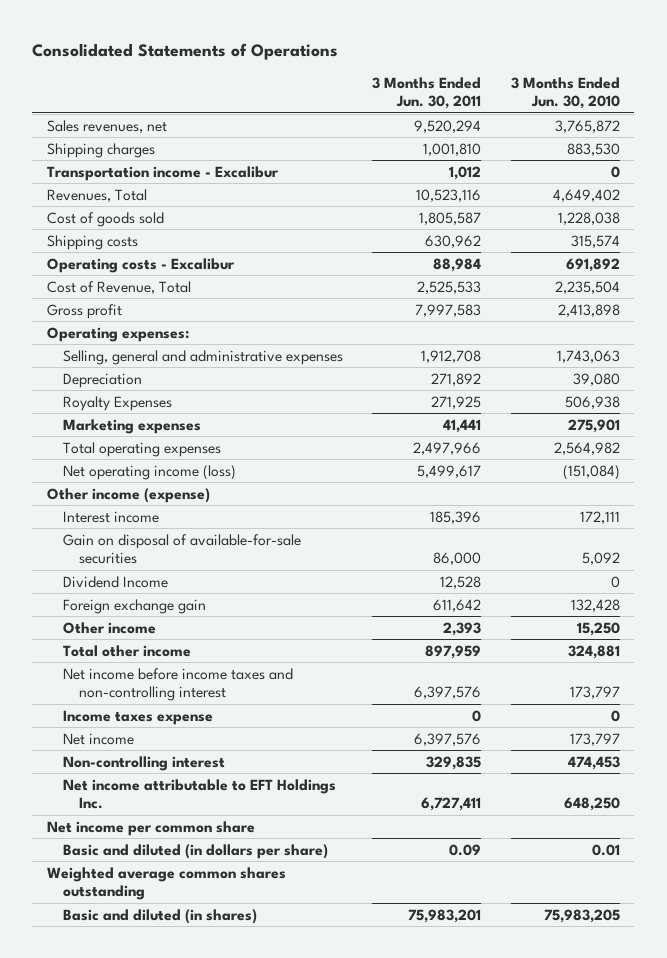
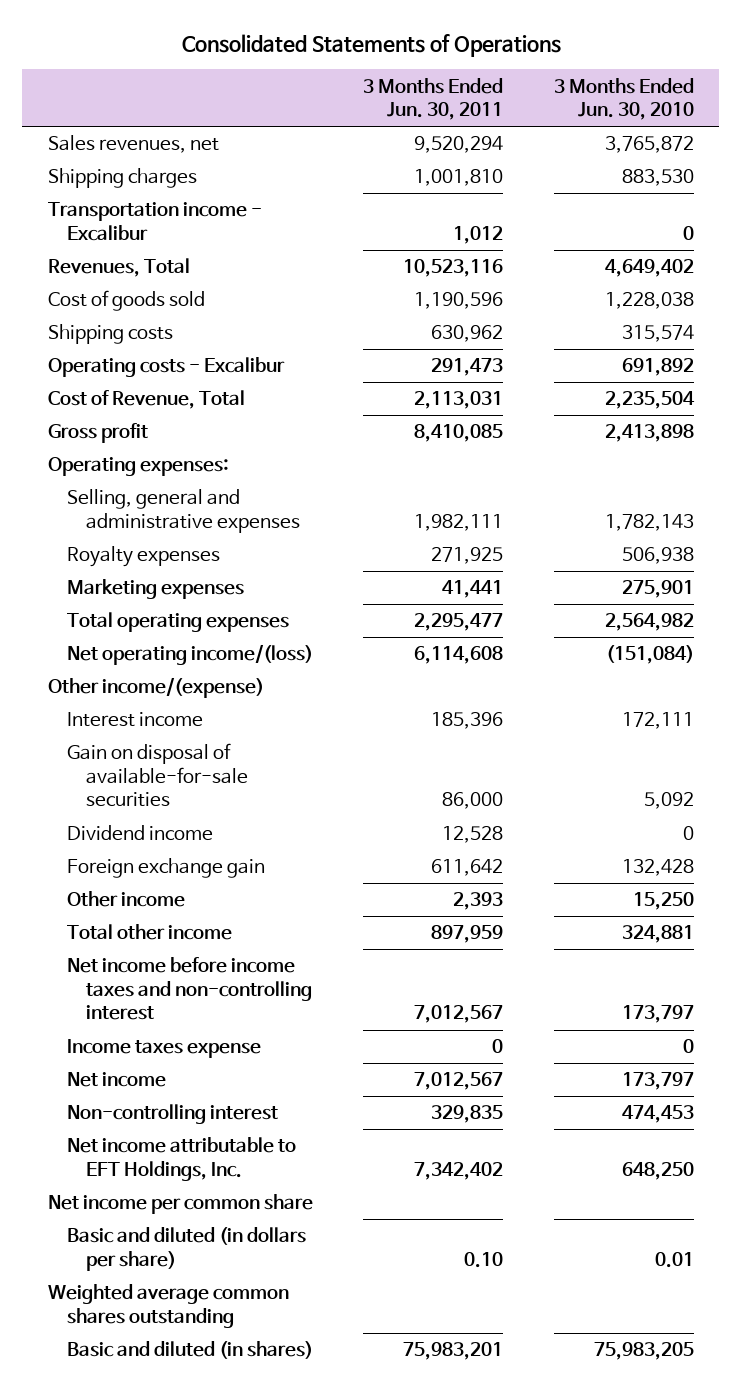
[419,211,482,225] 1,805,587 -> [414,292,504,310] 1,190,596
[433,257,482,272] 88,984 -> [431,358,504,377] 291,473
[417,280,482,294] 2,525,533 -> [414,391,504,410] 2,113,031
[415,303,482,317] 7,997,583 -> [414,424,504,443] 8,410,085
[63,372,143,388] Depreciation -> none
[421,349,482,363] 1,912,708 -> [414,513,504,531] 1,982,111
[556,349,620,363] 1,743,063 -> [604,513,694,531] 1,782,143
[63,395,173,411] Royalty Expenses -> [66,546,220,568] Royalty expenses
[413,441,482,455] 2,497,966 -> [414,613,504,632] 2,295,477
[63,464,237,480] Net operating income (loss) -> [66,644,313,666] Net operating income/(loss)
[417,464,482,478] 5,499,617 -> [414,646,504,665] 6,114,608
[46,487,210,503] Other income (expense) -> [47,677,264,699] Other income/(expense)
[63,575,169,588] Dividend Income -> [66,825,213,842] Dividend income
[414,686,482,700] 6,397,576 -> [414,1005,504,1024] 7,012,567
[414,732,482,746] 6,397,576 -> [414,1072,504,1091] 7,012,567
[63,778,337,810] Net income attributable to EFT Holdings Inc. -> [66,1137,296,1181] Net income attributable to EFT Holdings, Inc.
[421,797,482,812] 6,727,411 -> [414,1161,504,1180] 7,342,402
[449,843,482,856] 0.09 -> [464,1251,504,1268] 0.10

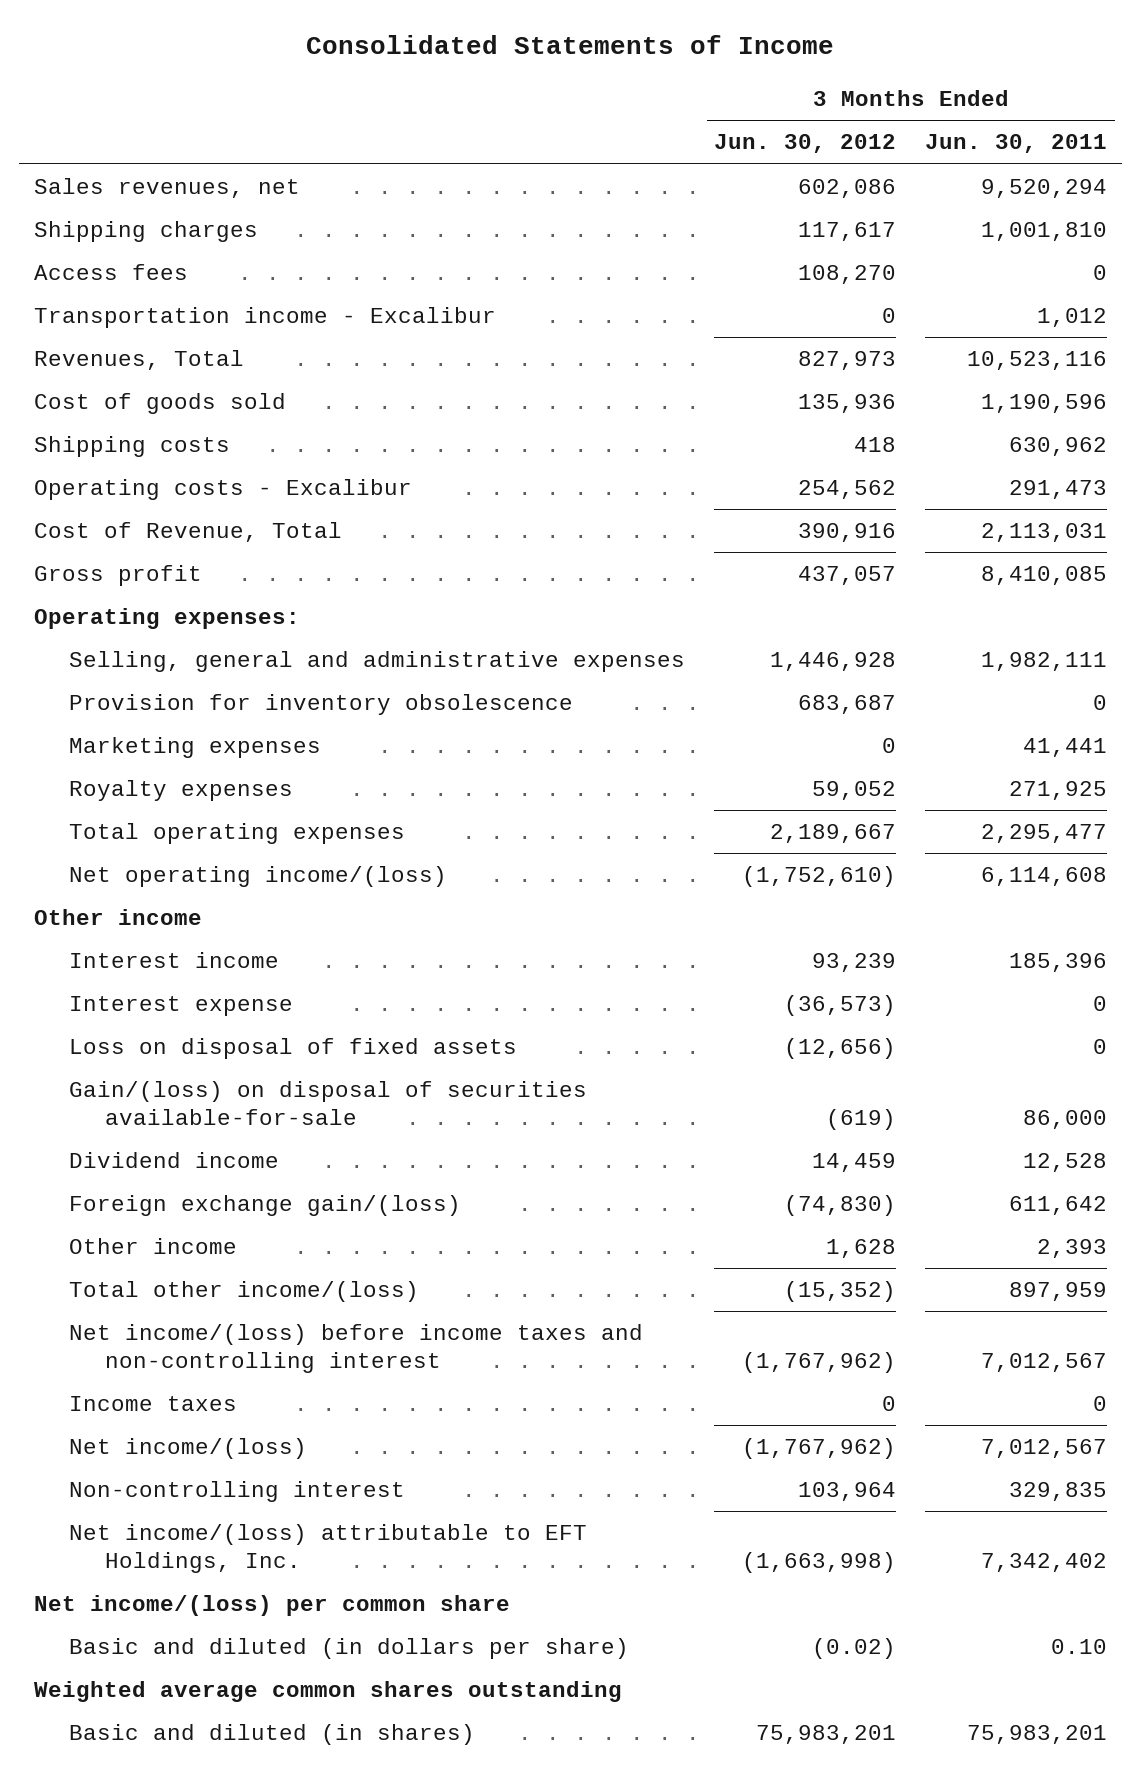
[181,33,561,57] Consolidated Statements of Operations -> [306,35,835,55] Consolidated Statements of Income
[553,77,694,121] 3 Months Ended Jun. 30, 2010 -> none
none -> [714,134,897,154] Jun. 30, 2012
none -> [33,264,188,281] Access fees
none -> [69,694,574,716] Provision for inventory obsolescence
[66,546,220,568] Royalty expenses -> [69,780,294,802] Royalty expenses
[47,677,264,699] Other income/(expense) -> [33,909,202,926] Other income
none -> [69,996,294,1017] Interest expense
none -> [69,1038,518,1060] Loss on disposal of fixed assets
[66,743,248,808] Gain on disposal of available-for-sale securities -> [69,1081,588,1125] Gain/(loss) on disposal of securities available-for-sale
[66,858,265,879] Foreign exchange gain -> [69,1195,462,1217] Foreign exchange gain/(loss)
[66,924,232,941] Total other income -> [69,1281,420,1303] Total other income/(loss)
[66,957,312,1021] Net income before income taxes and non-controlling interest -> [69,1324,644,1373] Net income/(loss) before income taxes and non-controlling interest
[66,1039,261,1059] Income taxes expense -> [69,1396,238,1412] Income taxes
[66,1072,166,1088] Net income -> [69,1438,308,1460] Net income/(loss)
[66,1137,296,1181] Net income attributable to EFT Holdings, Inc. -> [69,1524,588,1573] Net income/(loss) attributable to EFT Holdings, Inc.
[47,1194,313,1215] Net income per common share -> [33,1595,510,1617] Net income/(loss) per common share

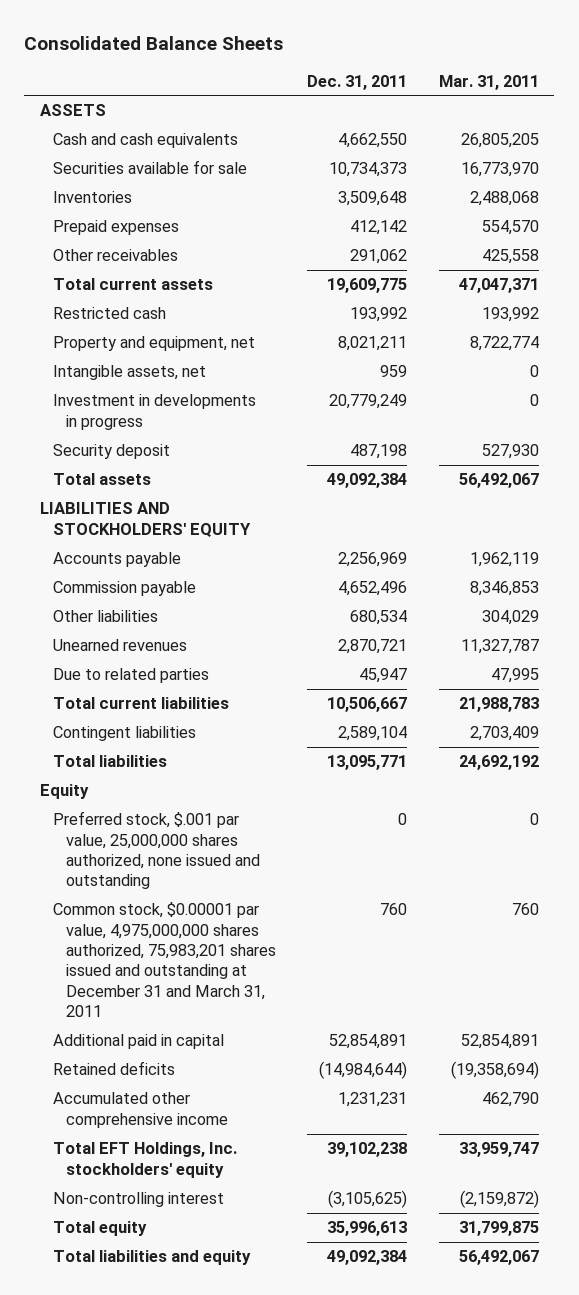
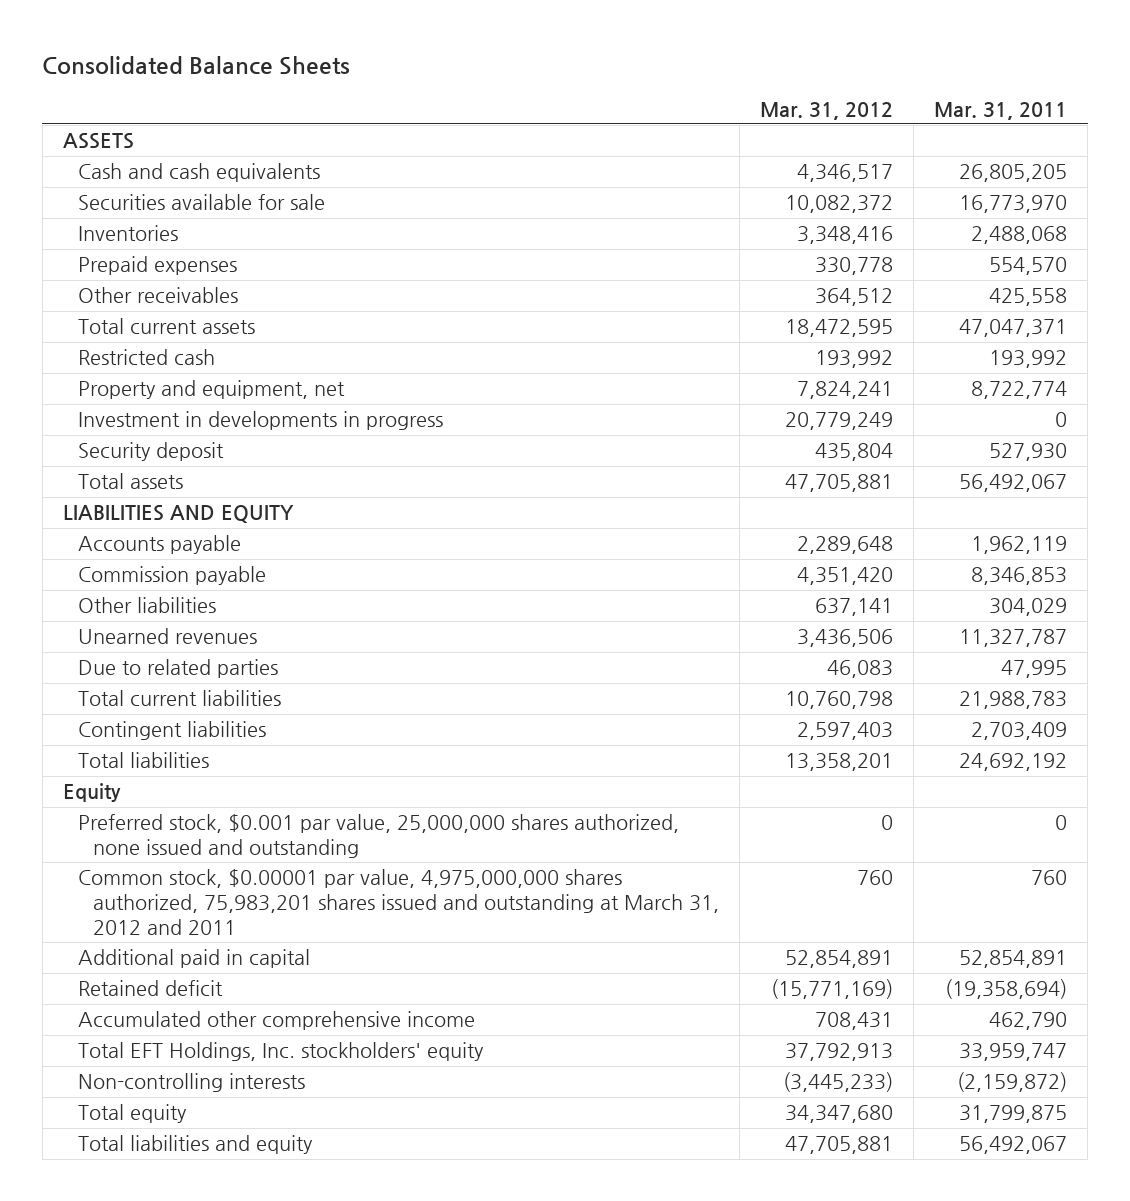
[307,74,408,90] Dec. 31, 2011 -> none
none -> [760,101,894,120] Mar. 31, 2012
[53,365,207,381] Intangible assets, net -> none
[40,502,252,537] LIABILITIES AND STOCKHOLDERS' EQUITY -> [62,505,294,524] LIABILITIES AND EQUITY
[53,811,260,890] Preferred stock, $.001 par value, 25,000,000 shares authorized, none issued and outstanding -> [77,814,679,858] Preferred stock, $0.001 par value, 25,000,000 shares authorized, none issued and outstanding
[53,902,276,1017] Common stock, $0.00001 par value, 4,975,000,000 shares authorized, 75,983,201 shares issued and outstanding at December 31 and March 31, 2011 -> [77,869,720,935] Common stock, $0.00001 par value, 4,975,000,000 shares authorized, 75,983,201 shares issued and outstanding at March 31, 2012 and 2011
[53,1061,176,1076] Retained deficits -> [77,980,223,997] Retained deficit
[53,1192,225,1208] Non-controlling interest -> [77,1073,305,1093] Non-controlling interests

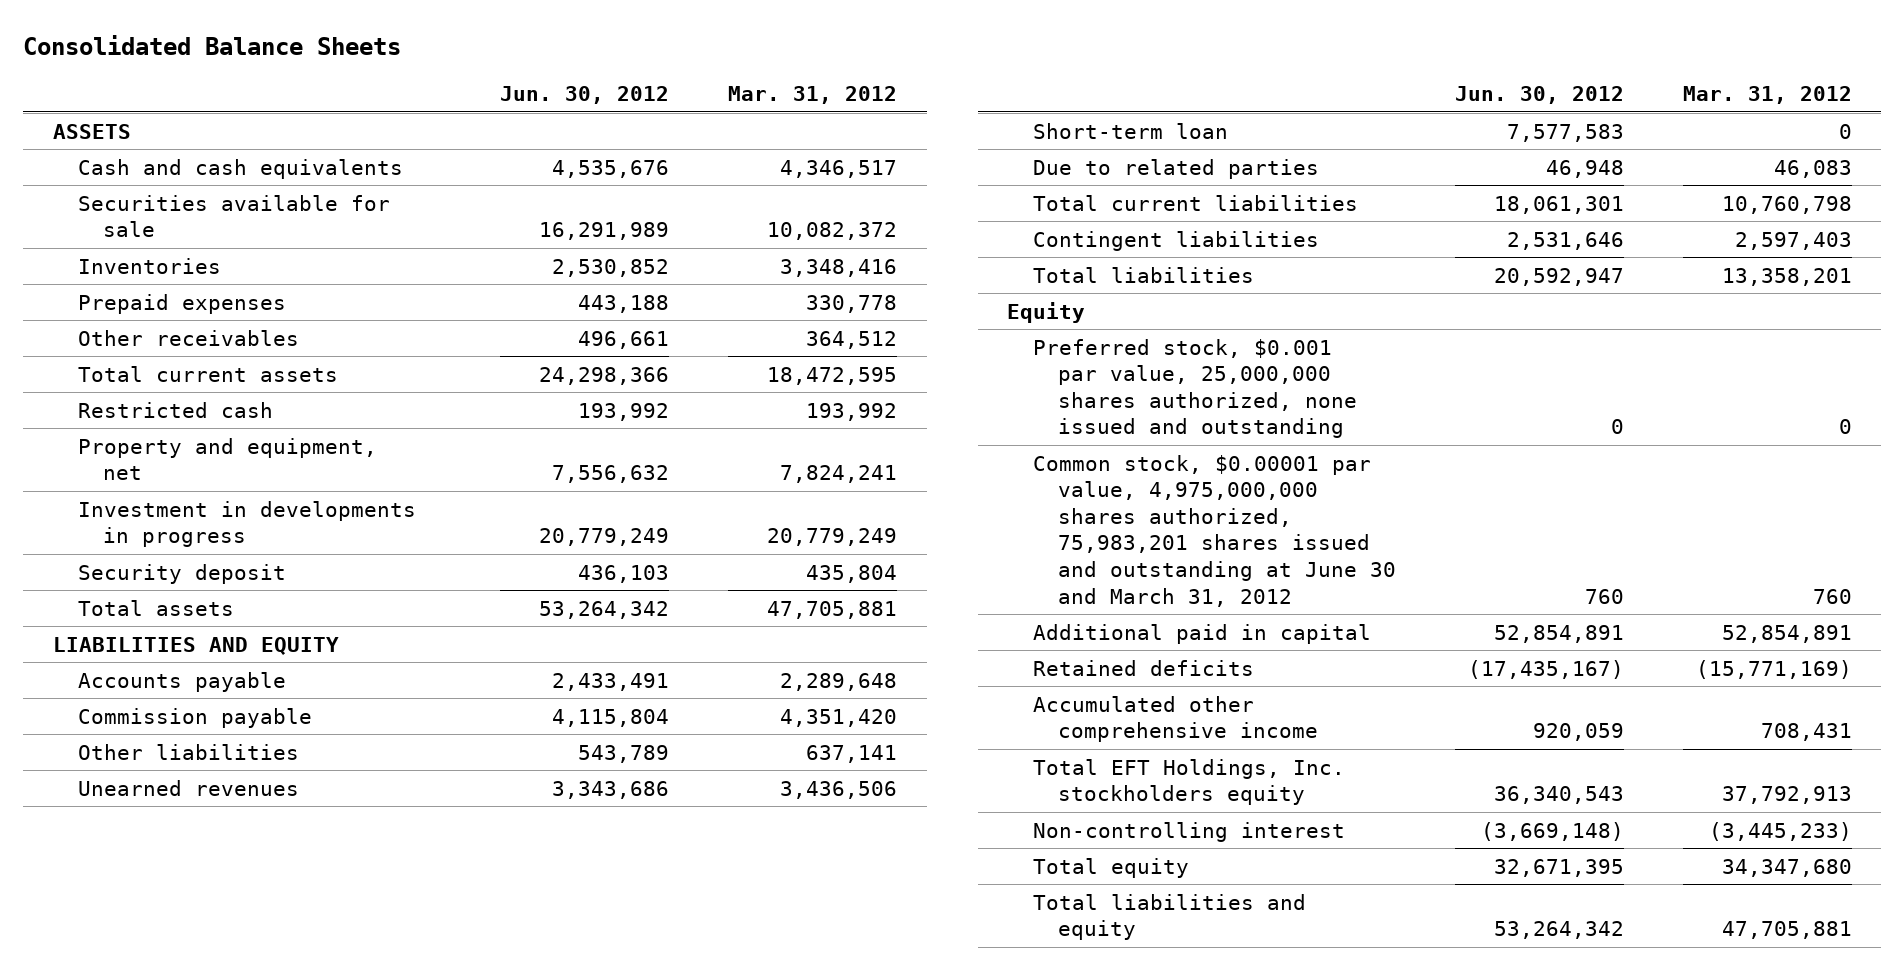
[934,101,1068,120] Mar. 31, 2011 -> none
none -> [500,86,670,105] Jun. 30, 2012
none -> [1032,122,1228,139] Short-term loan
[77,869,720,935] Common stock, $0.00001 par value, 4,975,000,000 shares authorized, 75,983,201 shares issued and outstanding at March 31, 2012 and 2011 -> [1032,454,1396,607] Common stock, $0.00001 par value, 4,975,000,000 shares authorized, 75,983,201 shares issued and outstanding at June 30 and March 31, 2012
[77,980,223,997] Retained deficit -> [1032,659,1254,676] Retained deficits
[77,1042,484,1062] Total EFT Holdings, Inc. stockholders' equity -> [1032,758,1345,806] Total EFT Holdings, Inc. stockholders equity
[77,1073,305,1093] Non-controlling interests -> [1032,821,1345,842] Non-controlling interest

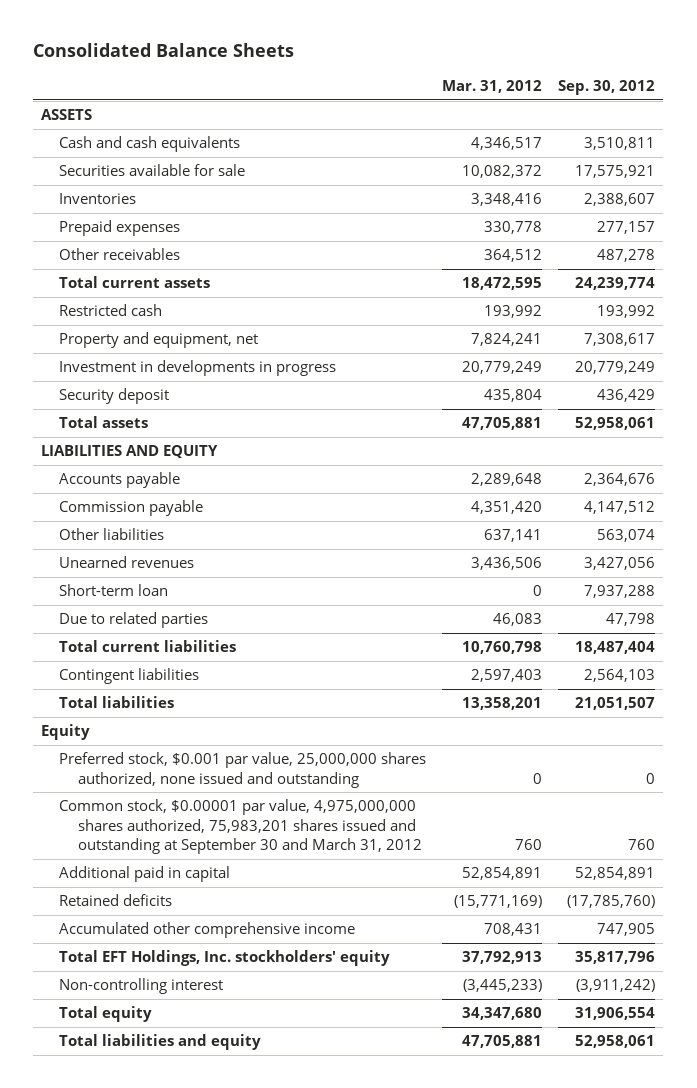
[500,86,670,105] Jun. 30, 2012 -> none
none -> [558,80,656,96] Sep. 30, 2012
[1032,454,1396,607] Common stock, $0.00001 par value, 4,975,000,000 shares authorized, 75,983,201 shares issued and outstanding at June 30 and March 31, 2012 -> [59,799,422,855] Common stock, $0.00001 par value, 4,975,000,000 shares authorized, 75,983,201 shares issued and outstanding at September 30 and March 31, 2012
[1032,758,1345,806] Total EFT Holdings, Inc. stockholders equity -> [59,950,391,967] Total EFT Holdings, Inc. stockholders' equity

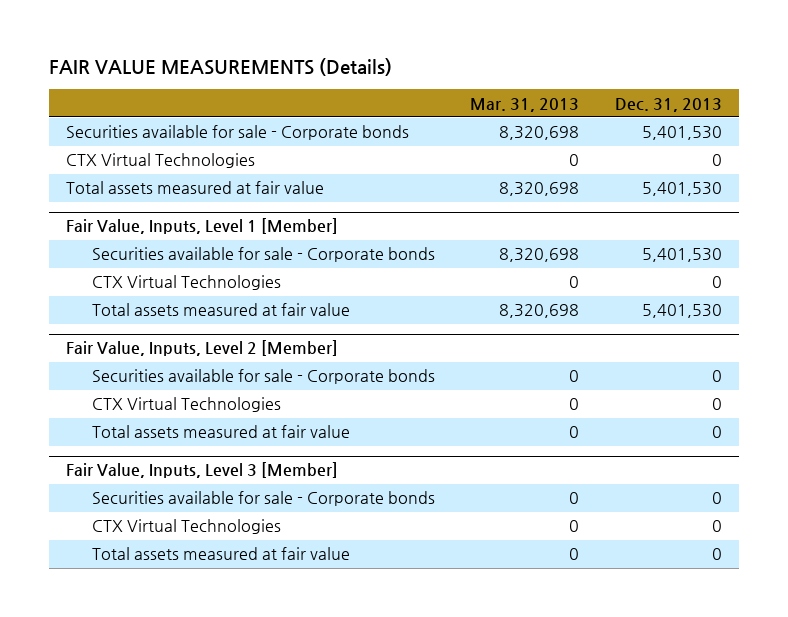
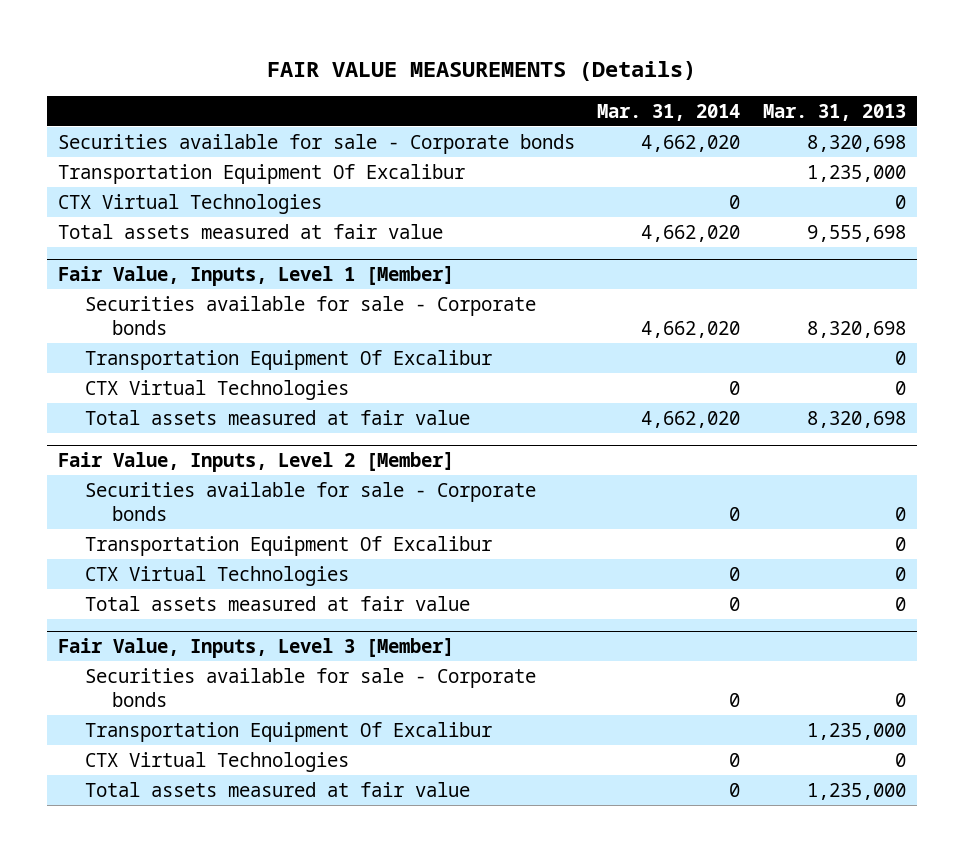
[614,97,722,112] Dec. 31, 2013 -> none
none -> [597,103,741,121] Mar. 31, 2014
none -> [58,163,466,184] Transportation Equipment Of Excalibur
[499,182,580,197] 8,320,698 -> [806,224,906,242] 9,555,698
none -> [85,349,493,370] Transportation Equipment Of Excalibur
none -> [85,535,493,556] Transportation Equipment Of Excalibur
none -> [85,721,493,742] Transportation Equipment Of Excalibur
[569,548,580,561] 0 -> [806,782,906,800] 1,235,000

